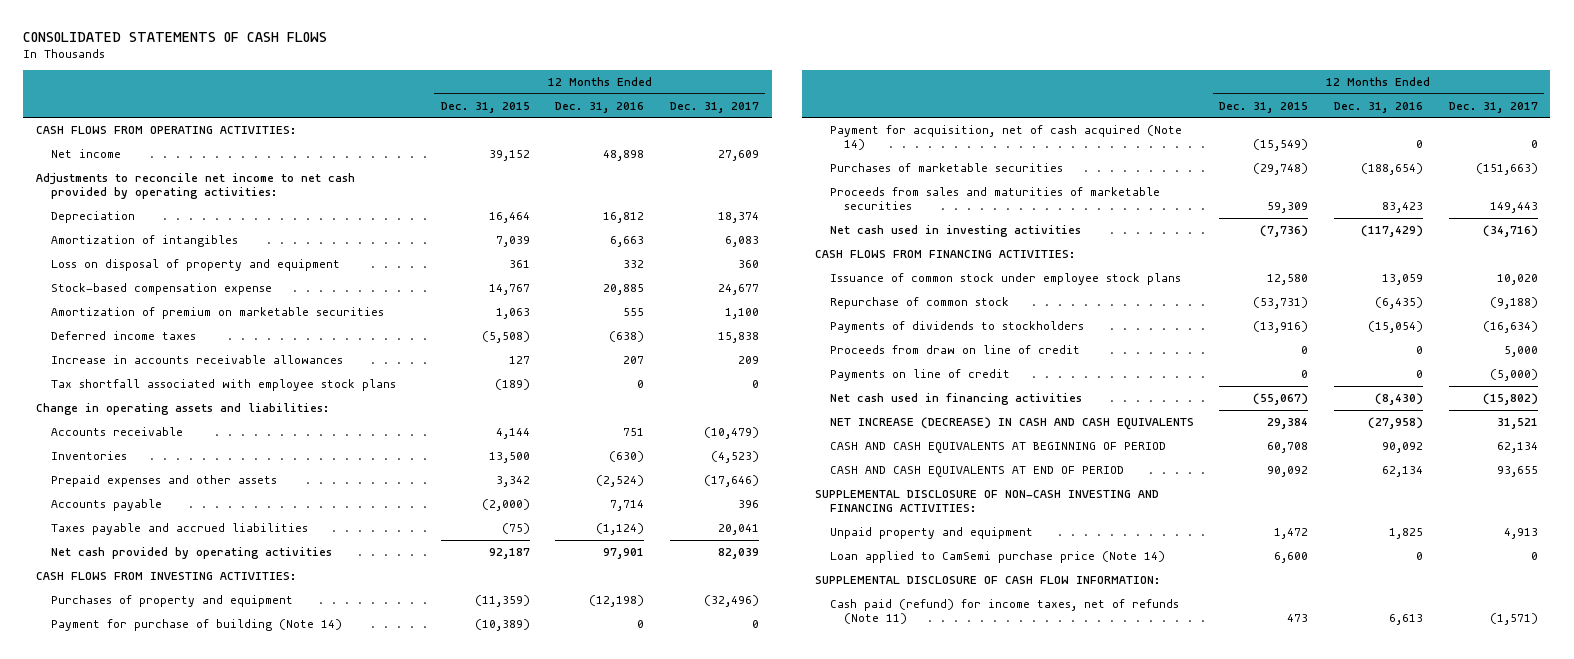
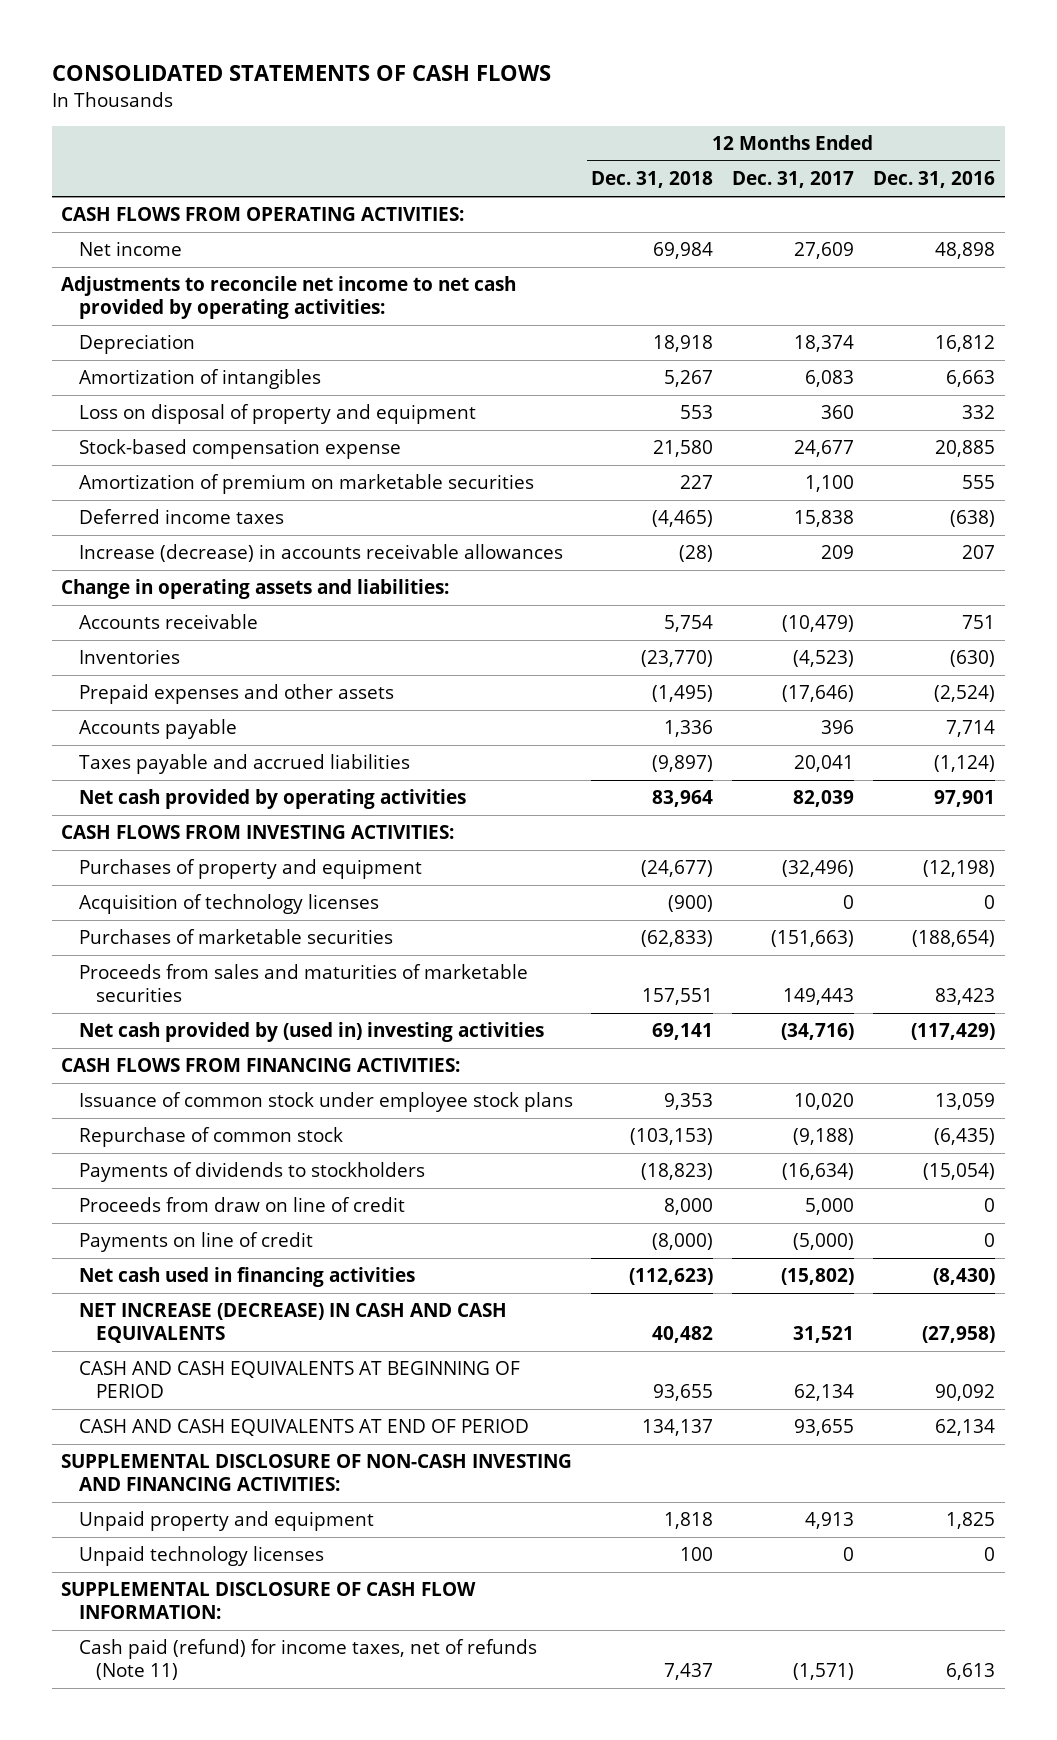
[440,101,530,113] Dec. 31, 2015 -> none
none -> [591,171,714,189] Dec. 31, 2018
[50,378,396,391] Tax shortfall associated with employee stock plans -> none
[50,354,343,364] Increase in accounts receivable allowances -> [78,544,563,563] Increase (decrease) in accounts receivable allowances
[50,618,342,631] Payment for purchase of building (Note 14) -> none
[829,124,1182,151] Payment for acquisition, net of cash acquired (Note 14) -> none
none -> [78,894,379,915] Acquisition of technology licenses
[829,224,1081,237] Net cash used in investing activities -> [78,1022,544,1043] Net cash provided by (used in) investing activities
[829,550,1165,563] Loan applied to CamSemi purchase price (Note 14) -> none
none -> [78,1546,324,1567] Unpaid technology licenses

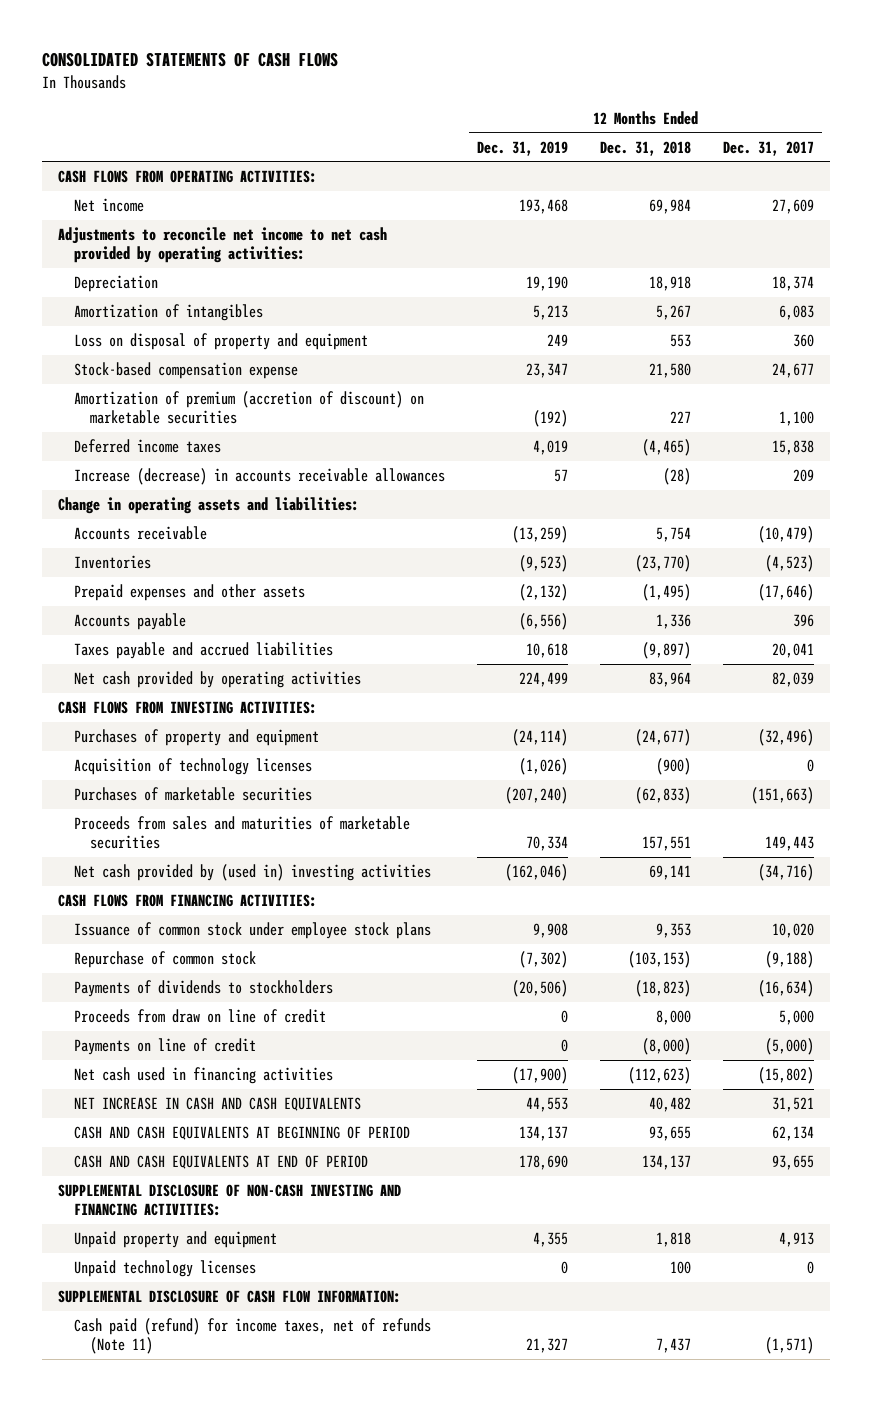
[873,171,996,189] Dec. 31, 2016 -> none
none -> [477,140,569,156] Dec. 31, 2019
[78,474,534,495] Amortization of premium on marketable securities -> [73,390,424,424] Amortization of premium (accretion of discount) on marketable securities
[78,1303,507,1344] NET INCREASE (DECREASE) IN CASH AND CASH EQUIVALENTS -> [73,1096,361,1111] NET INCREASE IN CASH AND CASH EQUIVALENTS

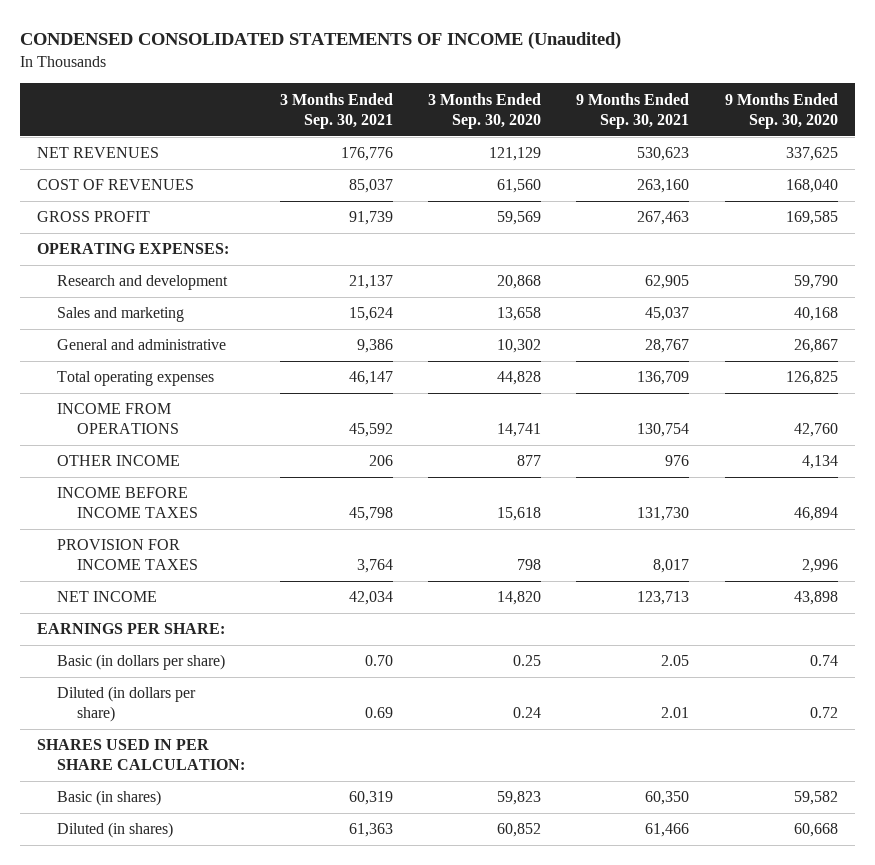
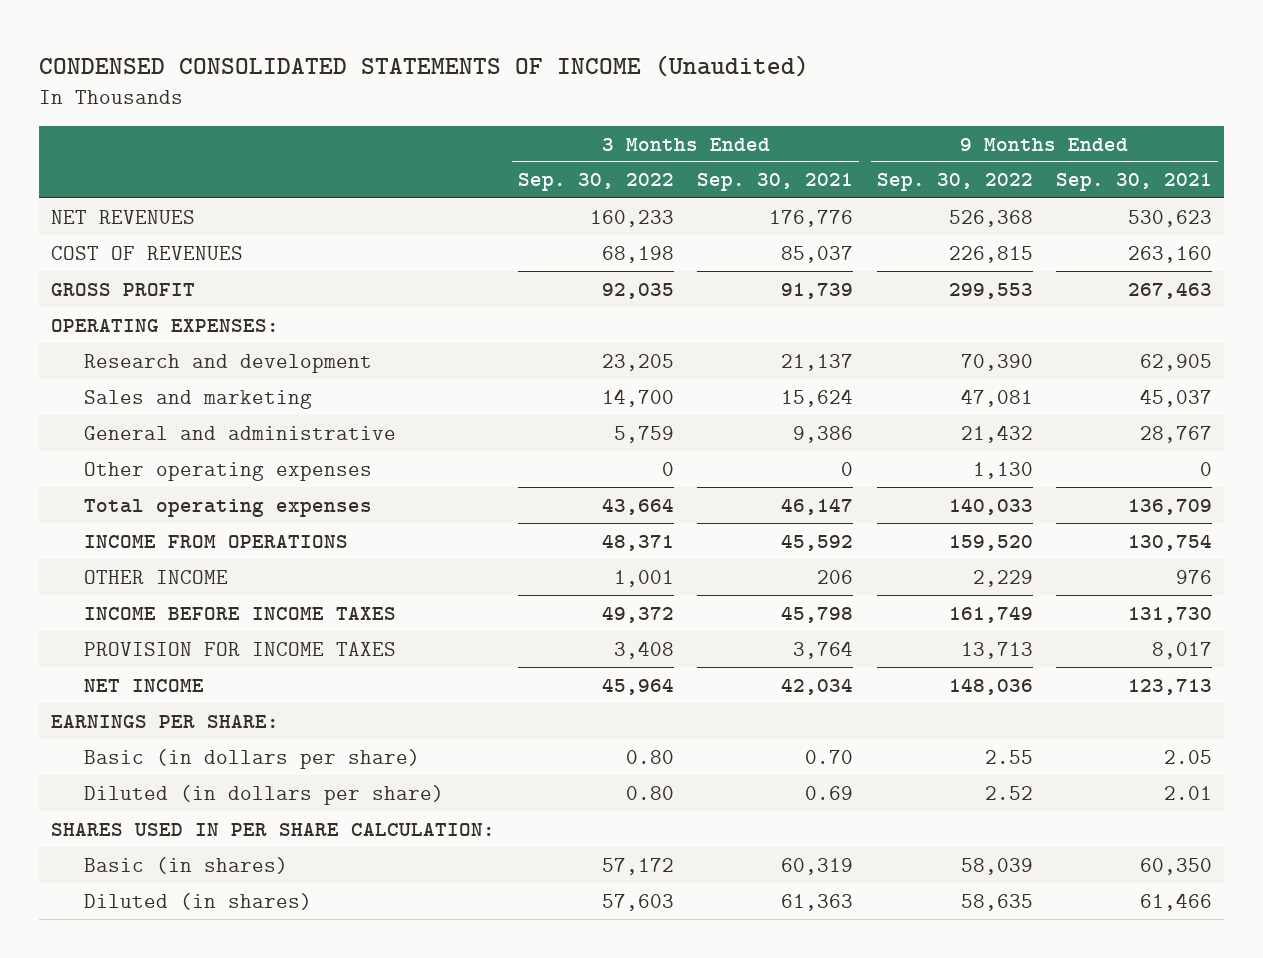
[428,92,542,129] 3 Months Ended Sep. 30, 2020 -> none
[724,92,838,129] 9 Months Ended Sep. 30, 2020 -> none
none -> [518,173,675,192] Sep. 30, 2022
none -> [876,173,1033,192] Sep. 30, 2022
none -> [83,461,372,481] Other operating expenses

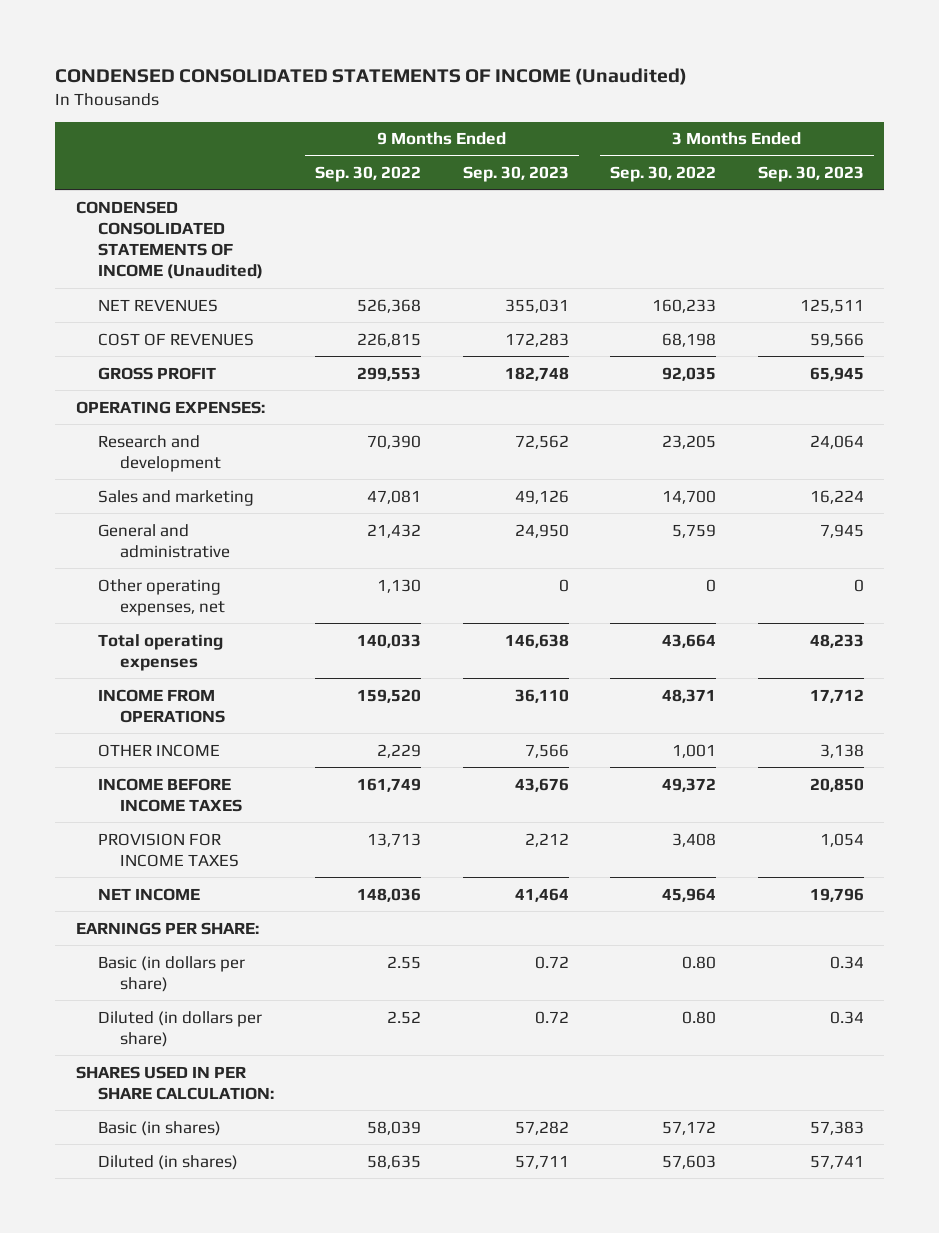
[697,173,854,192] Sep. 30, 2021 -> none
[1056,173,1213,192] Sep. 30, 2021 -> none
none -> [462,166,569,183] Sep. 30, 2023
none -> [757,166,864,183] Sep. 30, 2023
none -> [75,200,263,280] CONDENSED CONSOLIDATED STATEMENTS OF INCOME (Unaudited)
[83,461,372,481] Other operating expenses -> [97,578,225,616] Other operating expenses, net

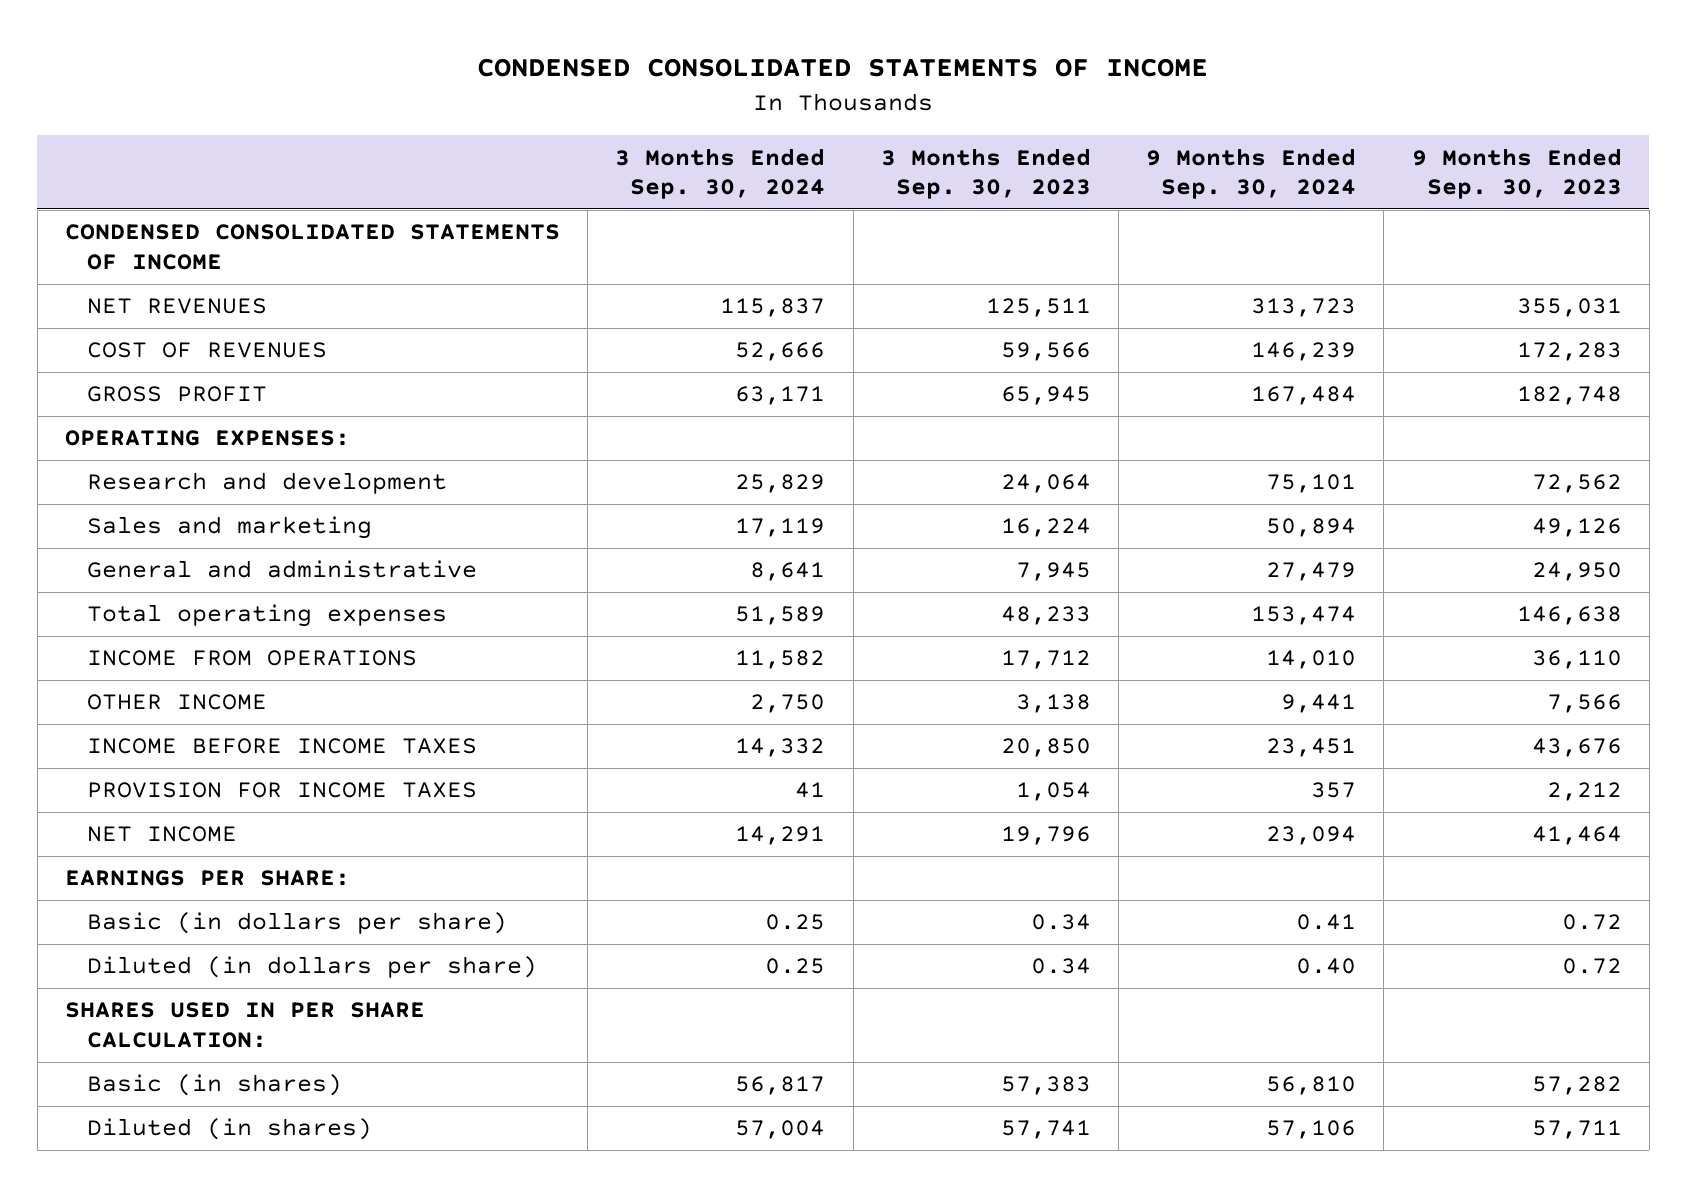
[55,67,688,85] CONDENSED CONSOLIDATED STATEMENTS OF INCOME (Unaudited) -> [477,58,1209,78] CONDENSED CONSOLIDATED STATEMENTS OF INCOME
[315,166,422,183] Sep. 30, 2022 -> none
[610,166,717,183] Sep. 30, 2022 -> none
none -> [615,147,826,200] 3 Months Ended Sep. 30, 2024
none -> [1146,147,1357,200] 9 Months Ended Sep. 30, 2024
[75,200,263,280] CONDENSED CONSOLIDATED STATEMENTS OF INCOME (Unaudited) -> [65,224,561,270] CONDENSED CONSOLIDATED STATEMENTS OF INCOME
[97,578,225,616] Other operating expenses, net -> none

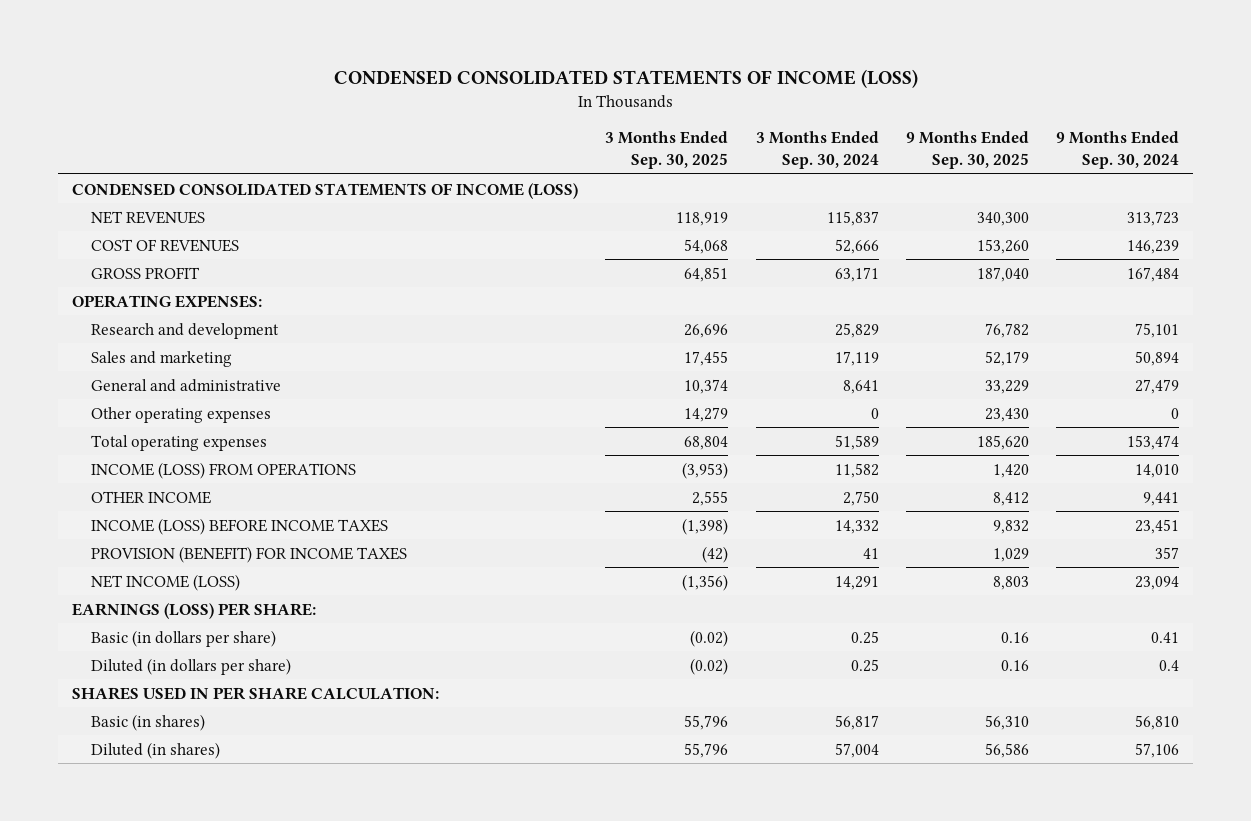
[477,58,1209,78] CONDENSED CONSOLIDATED STATEMENTS OF INCOME -> [333,69,918,89] CONDENSED CONSOLIDATED STATEMENTS OF INCOME (LOSS)
[880,147,1091,200] 3 Months Ended Sep. 30, 2023 -> none
[1411,147,1622,200] 9 Months Ended Sep. 30, 2023 -> none
none -> [605,131,729,169] 3 Months Ended Sep. 30, 2025
none -> [905,131,1029,169] 9 Months Ended Sep. 30, 2025
[65,224,561,270] CONDENSED CONSOLIDATED STATEMENTS OF INCOME -> [71,182,578,199] CONDENSED CONSOLIDATED STATEMENTS OF INCOME (LOSS)
none -> [90,406,271,423] Other operating expenses
[86,650,417,667] INCOME FROM OPERATIONS -> [90,461,356,479] INCOME (LOSS) FROM OPERATIONS
[86,738,477,755] INCOME BEFORE INCOME TAXES -> [90,517,388,535] INCOME (LOSS) BEFORE INCOME TAXES
[86,782,477,799] PROVISION FOR INCOME TAXES -> [90,545,407,563] PROVISION (BENEFIT) FOR INCOME TAXES
[86,826,237,843] NET INCOME -> [90,573,240,591] NET INCOME (LOSS)
[65,870,351,887] EARNINGS PER SHARE: -> [71,602,316,619] EARNINGS (LOSS) PER SHARE:
[1296,958,1357,975] 0.40 -> [1159,659,1180,671] 0.4

